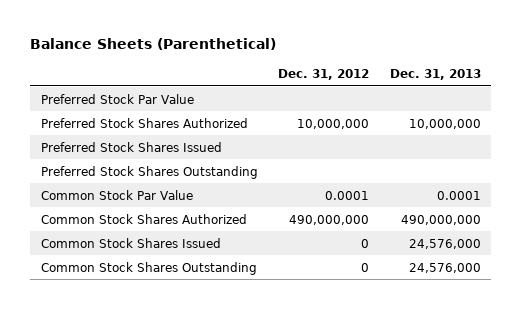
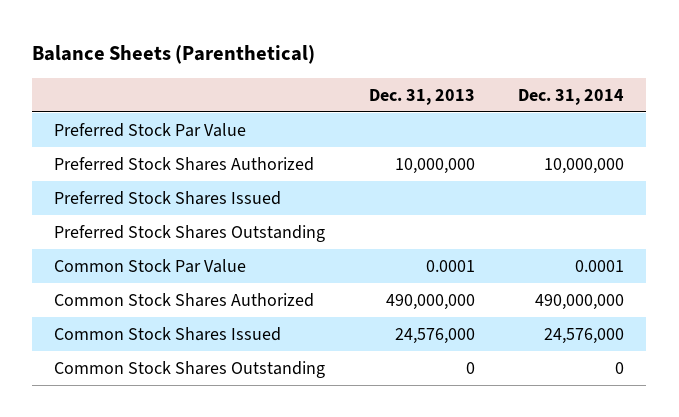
[278,68,370,80] Dec. 31, 2012 -> none
none -> [518,88,625,105] Dec. 31, 2014
[408,262,481,273] 24,576,000 -> [465,361,475,374] 0

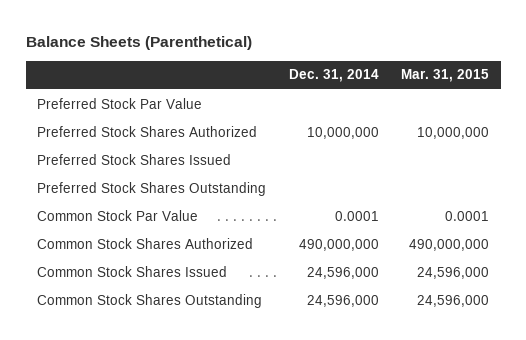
[368,88,475,105] Dec. 31, 2013 -> none
none -> [401,69,490,83] Mar. 31, 2015
[544,327,625,344] 24,576,000 -> [306,266,379,279] 24,596,000
[615,361,625,374] 0 -> [306,294,379,307] 24,596,000

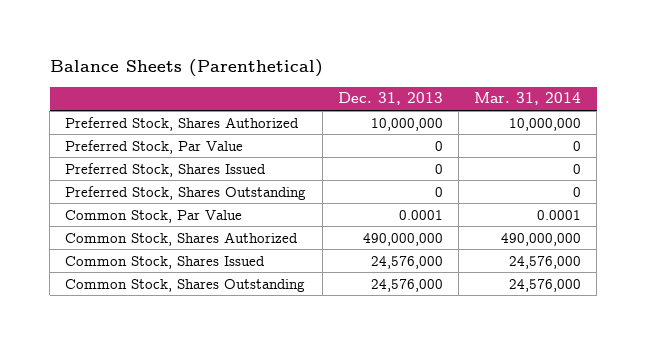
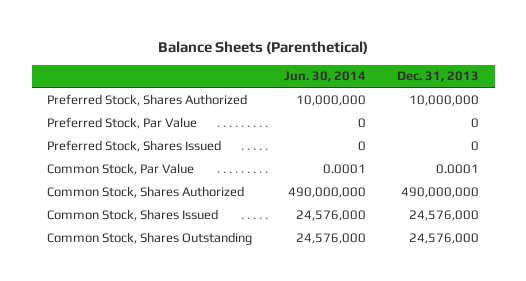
[473,92,581,106] Mar. 31, 2014 -> none
none -> [283,71,366,83] Jun. 30, 2014
[65,185,307,200] Preferred Stock, Shares Outstanding -> none

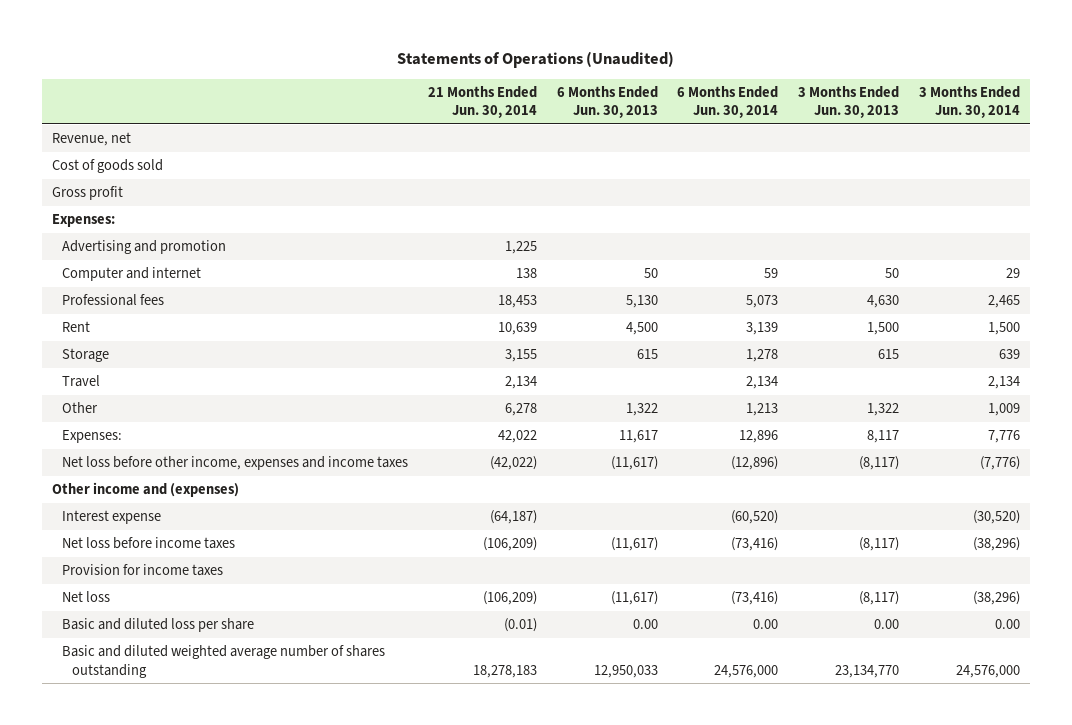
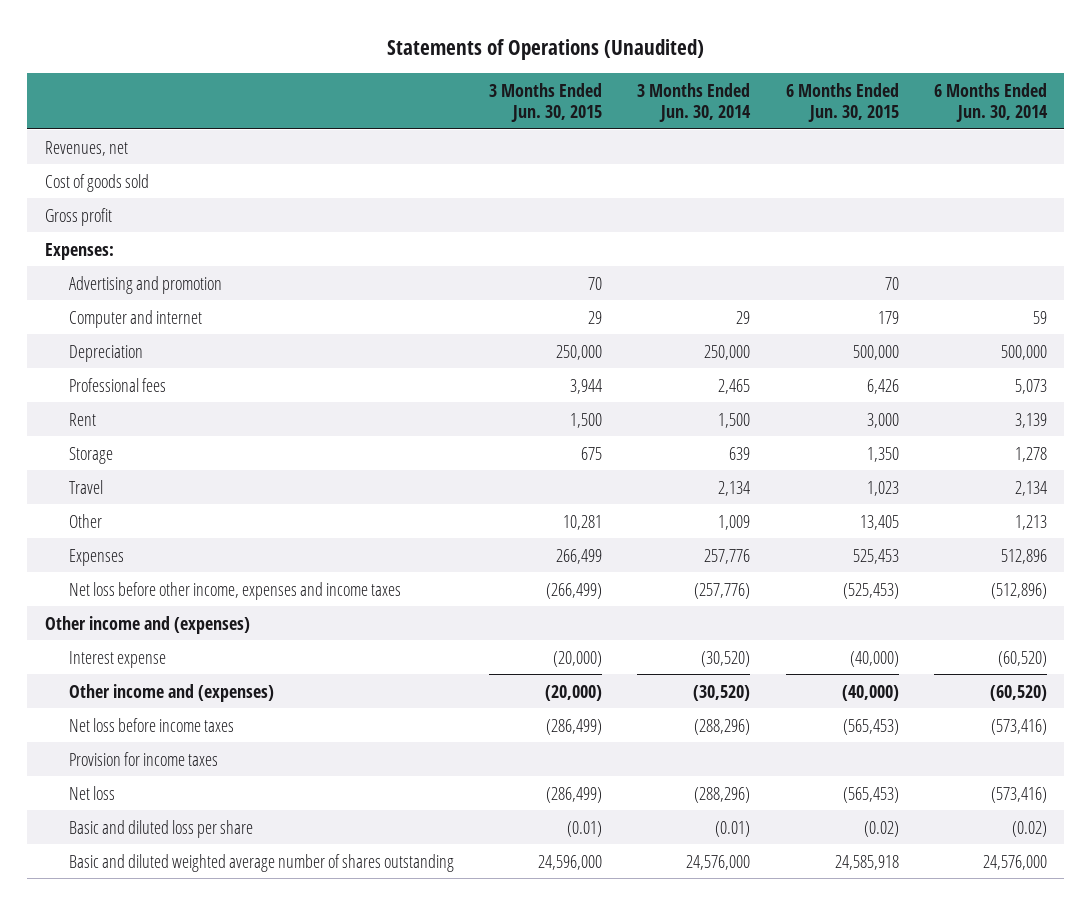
[427,85,537,119] 21 Months Ended Jun. 30, 2014 -> none
[556,85,658,119] 6 Months Ended Jun. 30, 2013 -> none
[798,85,900,119] 3 Months Ended Jun. 30, 2013 -> none
none -> [489,83,603,123] 3 Months Ended Jun. 30, 2015
none -> [785,83,899,123] 6 Months Ended Jun. 30, 2015
[52,132,132,147] Revenue, net -> [44,140,128,156] Revenues, net
none -> [69,344,144,362] Depreciation
[62,430,123,444] Expenses: -> [69,548,125,566] Expenses
[739,430,779,444] 12,896 -> [1000,548,1047,564] 512,896
[987,430,1020,444] 7,776 -> [704,548,751,564] 257,776
[731,456,779,471] (12,896) -> [990,582,1047,599] (512,896)
[979,456,1020,471] (7,776) -> [694,582,751,599] (257,776)
none -> [69,683,275,702] Other income and (expenses)
[731,537,779,552] (73,416) -> [990,718,1047,735] (573,416)
[972,537,1020,552] (38,296) -> [694,718,751,735] (288,296)
[731,591,779,606] (73,416) -> [990,786,1047,803] (573,416)
[972,591,1020,606] (38,296) -> [694,786,751,803] (288,296)
[753,619,779,630] 0.00 -> [1011,820,1047,837] (0.02)
[994,619,1020,630] 0.00 -> [715,820,751,837] (0.01)

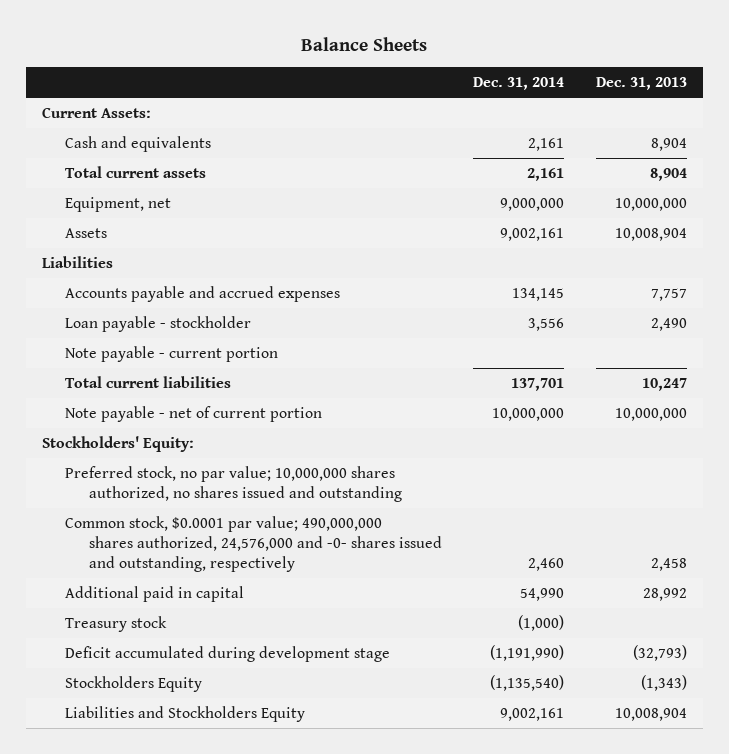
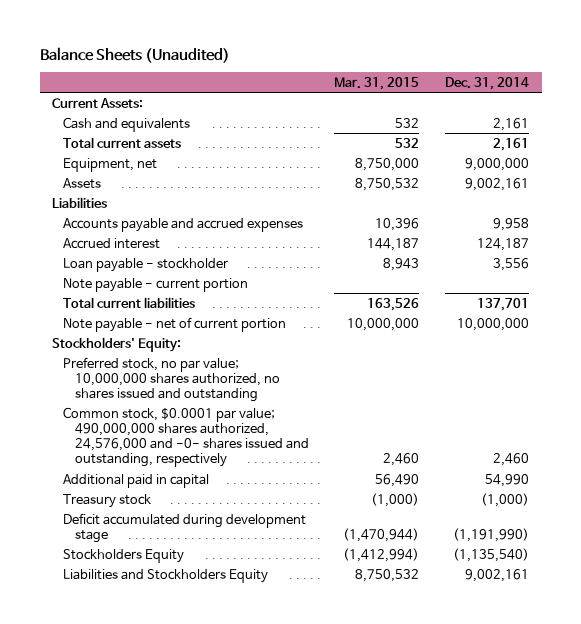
[301,37,428,52] Balance Sheets -> [39,46,230,63] Balance Sheets (Unaudited)
[596,77,688,91] Dec. 31, 2013 -> none
none -> [334,77,420,91] Mar. 31, 2015
[512,287,565,301] 134,145 -> [493,217,530,231] 9,958
none -> [63,237,161,249] Accrued interest

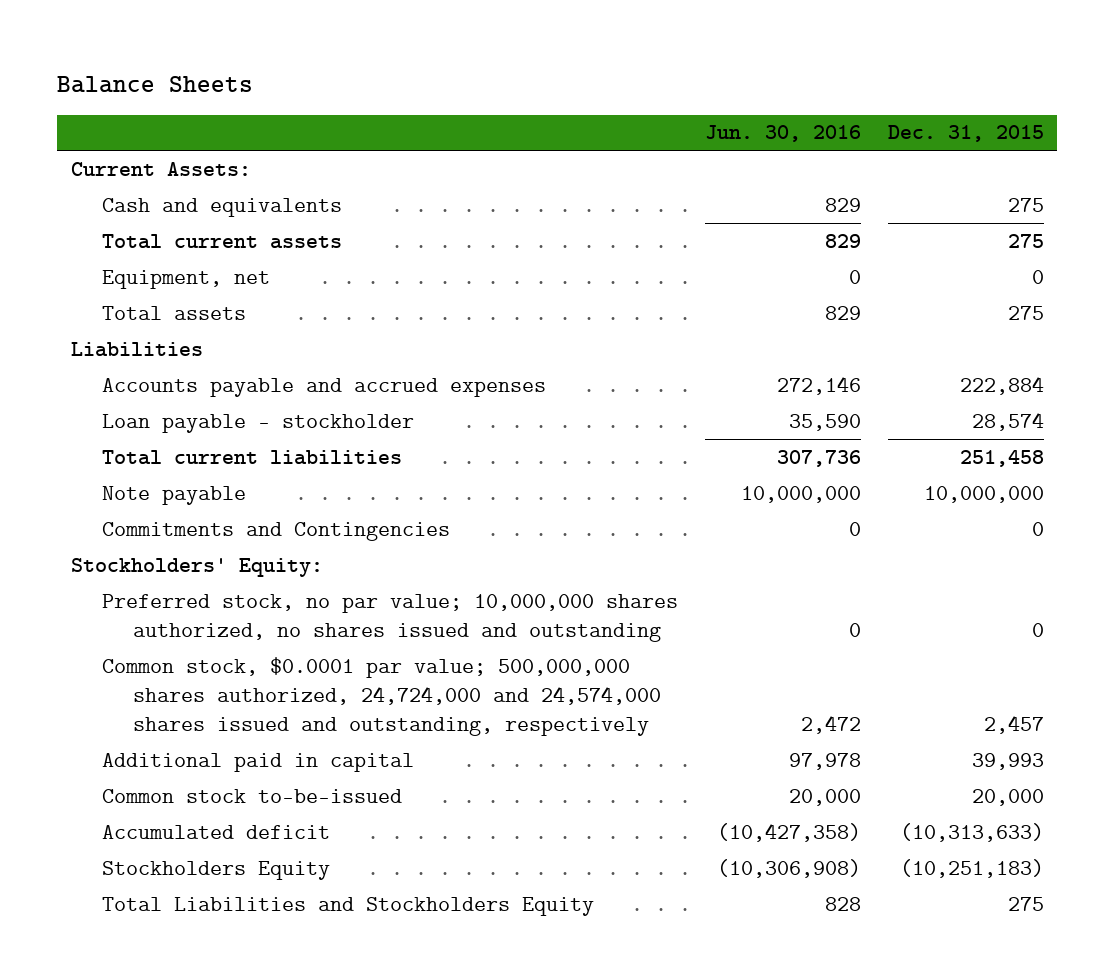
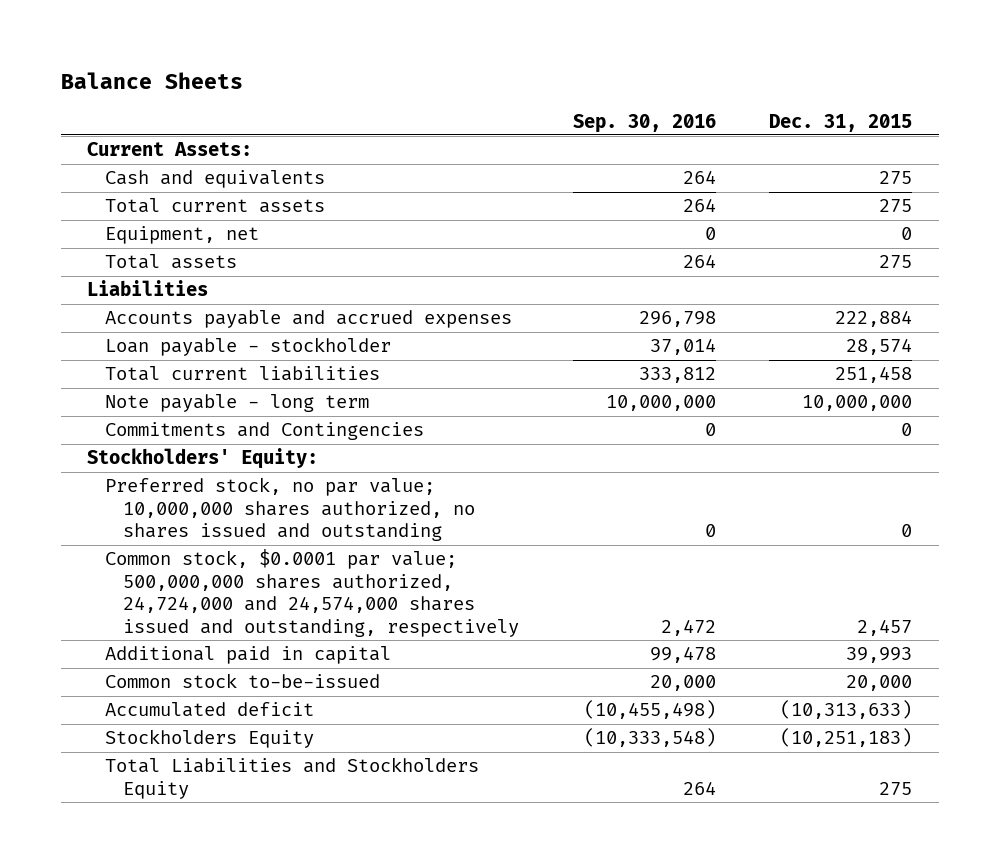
[704,125,861,143] Jun. 30, 2016 -> none
none -> [572,113,716,133] Sep. 30, 2016
[101,485,246,505] Note payable -> [105,394,370,413] Note payable - long term

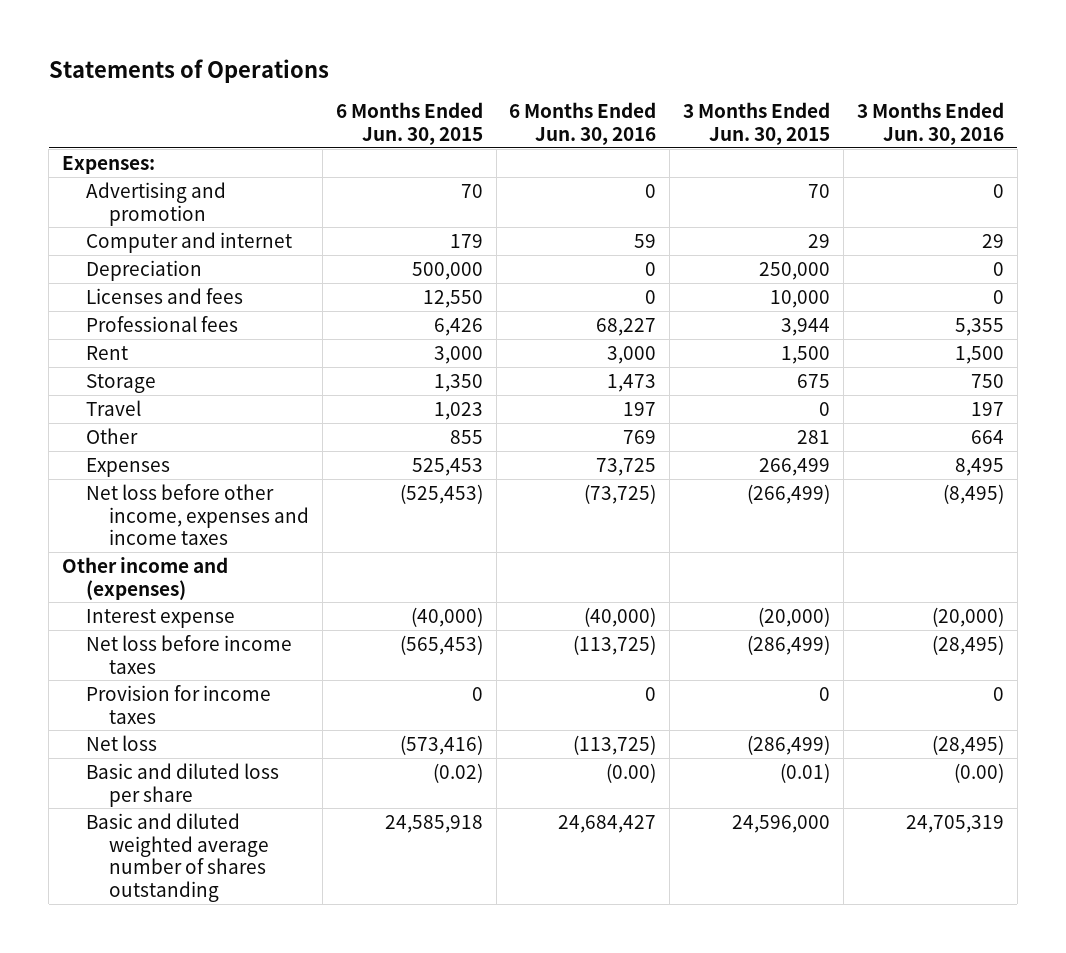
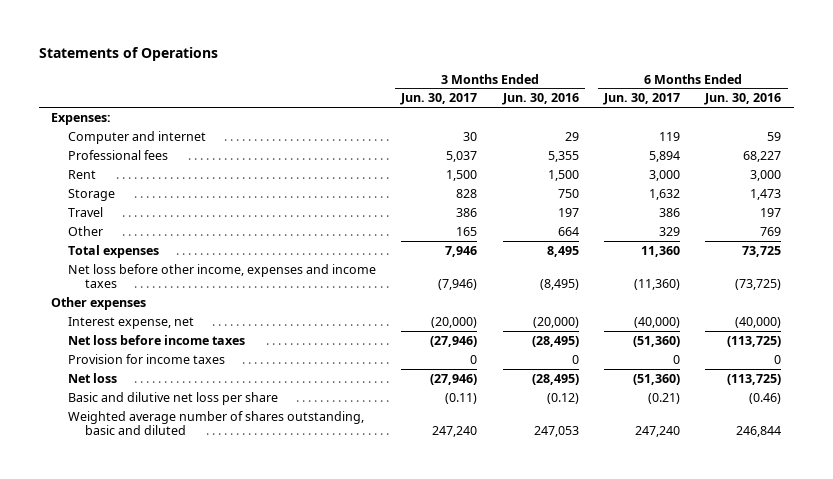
[335,101,483,145] 6 Months Ended Jun. 30, 2015 -> none
[683,101,831,145] 3 Months Ended Jun. 30, 2015 -> none
none -> [400,93,478,106] Jun. 30, 2017
none -> [603,93,681,106] Jun. 30, 2017
[85,181,226,226] Advertising and promotion -> none
[85,259,202,281] Depreciation -> none
[85,287,243,304] Licenses and fees -> none
[85,457,170,477] Expenses -> [68,244,160,258] Total expenses
[62,556,229,600] Other income and (expenses) -> [51,296,147,310] Other expenses
[85,608,235,628] Interest expense -> [68,316,195,329] Interest expense, net
[85,762,279,807] Basic and diluted loss per share -> [68,391,279,405] Basic and dilutive net loss per share
[606,762,657,783] (0.00) -> [749,392,782,404] (0.46)
[953,762,1004,783] (0.00) -> [546,392,579,404] (0.12)
[85,812,270,903] Basic and diluted weighted average number of shares outstanding -> [68,410,365,436] Weighted average number of shares outstanding, basic and diluted
[558,814,657,833] 24,684,427 -> [736,426,782,438] 246,844
[905,814,1004,833] 24,705,319 -> [533,426,579,438] 247,053

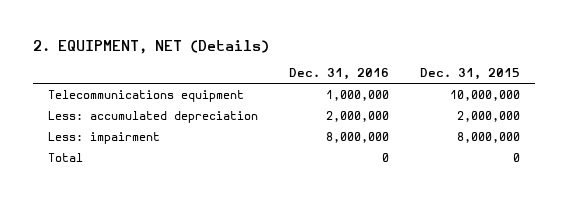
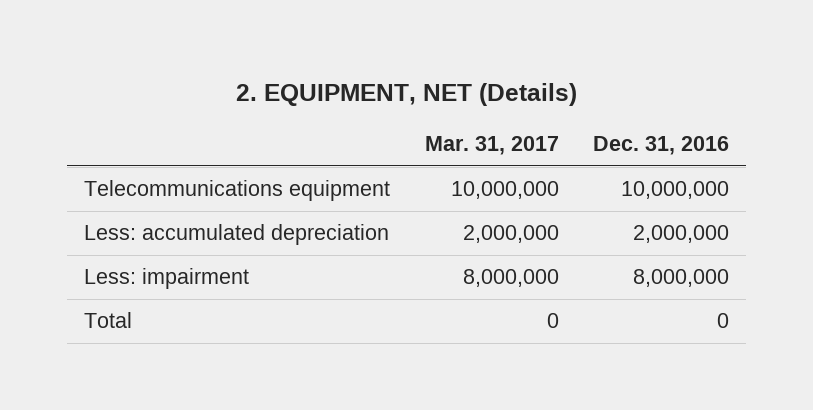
[419,68,520,81] Dec. 31, 2015 -> none
none -> [424,136,559,156] Mar. 31, 2017
[326,89,390,101] 1,000,000 -> [620,181,729,200] 10,000,000

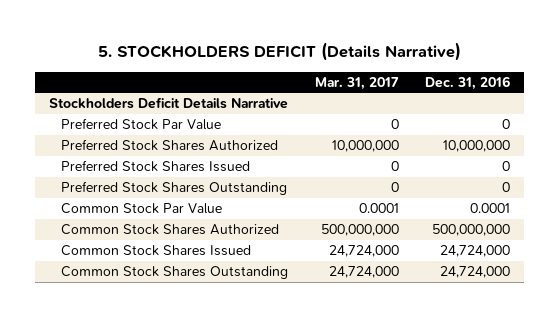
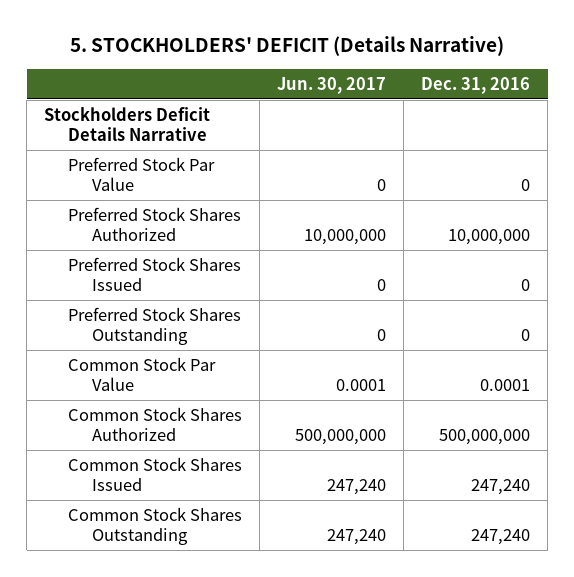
[97,42,461,62] 5. STOCKHOLDERS DEFICIT (Details Narrative) -> [70,36,505,57] 5. STOCKHOLDERS' DEFICIT (Details Narrative)
[314,76,399,90] Mar. 31, 2017 -> none
none -> [277,76,387,94] Jun. 30, 2017
[440,245,511,258] 24,724,000 -> [471,479,531,496] 247,240
[440,266,511,279] 24,724,000 -> [471,529,531,546] 247,240

